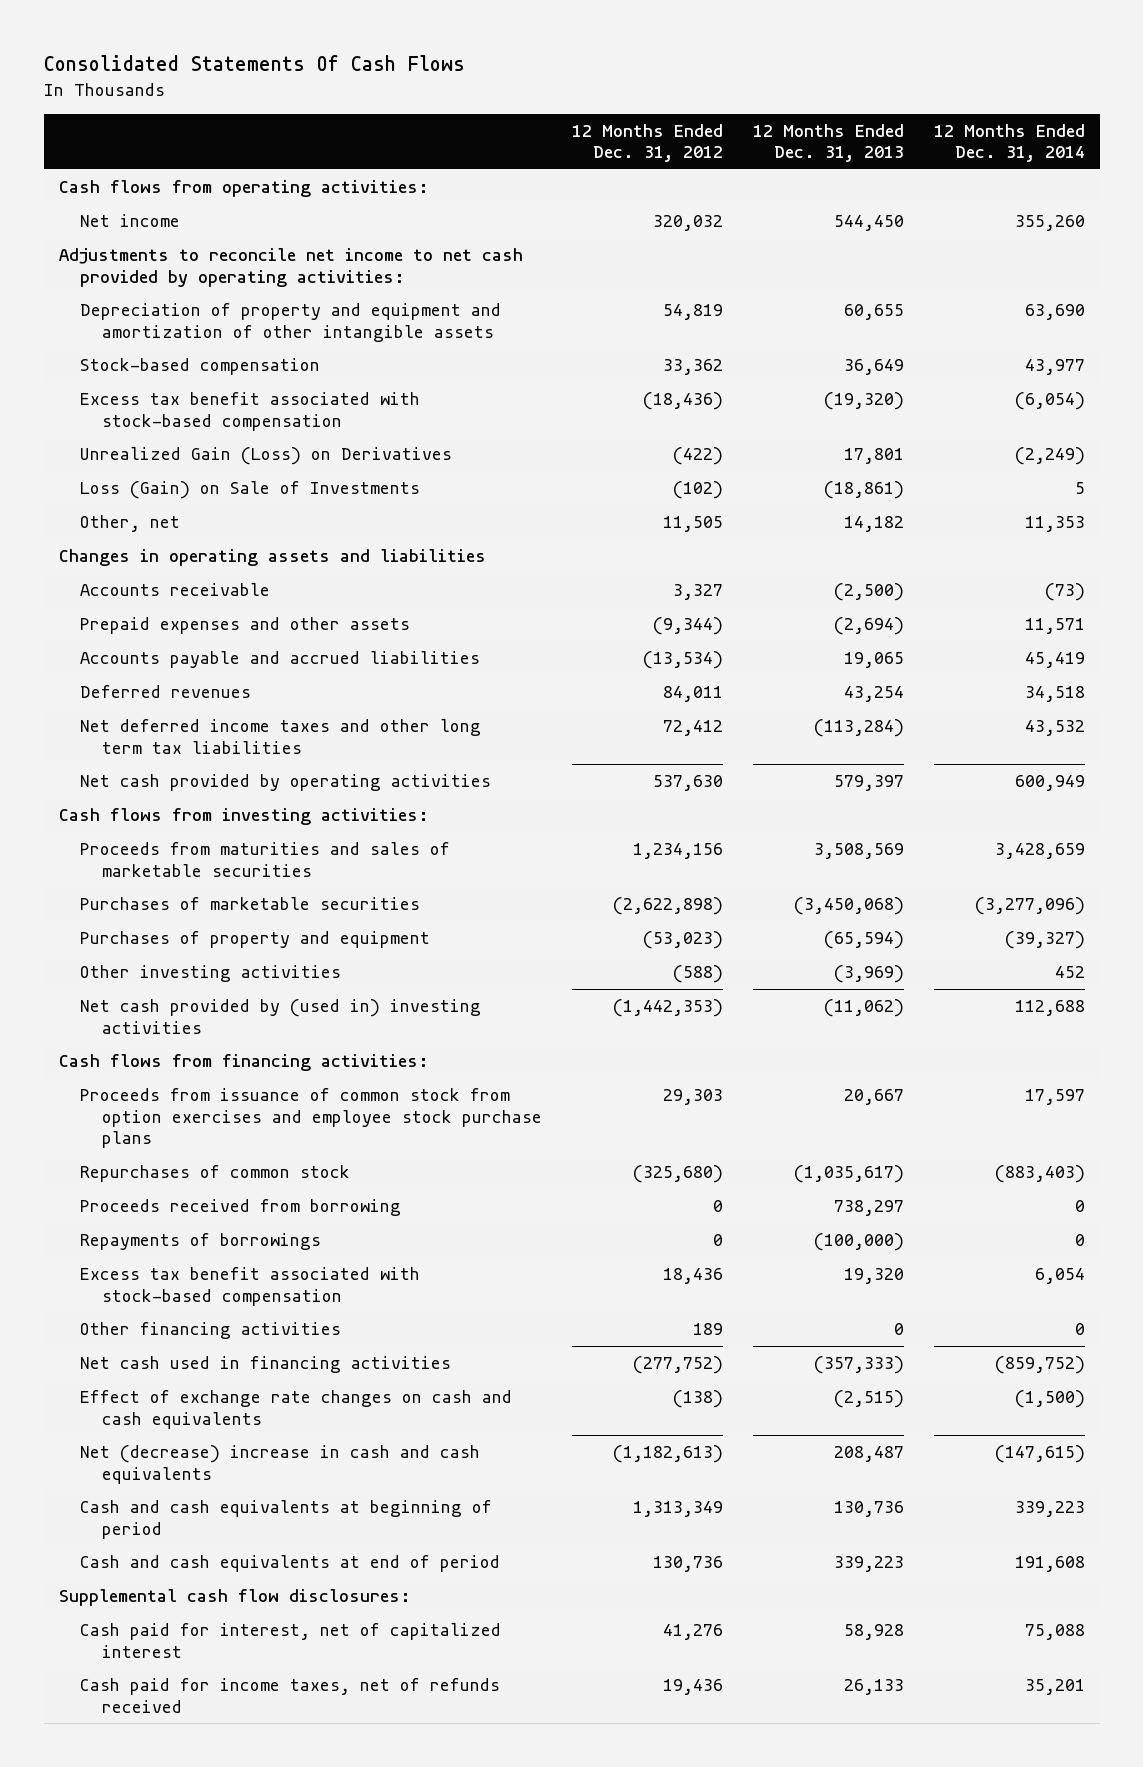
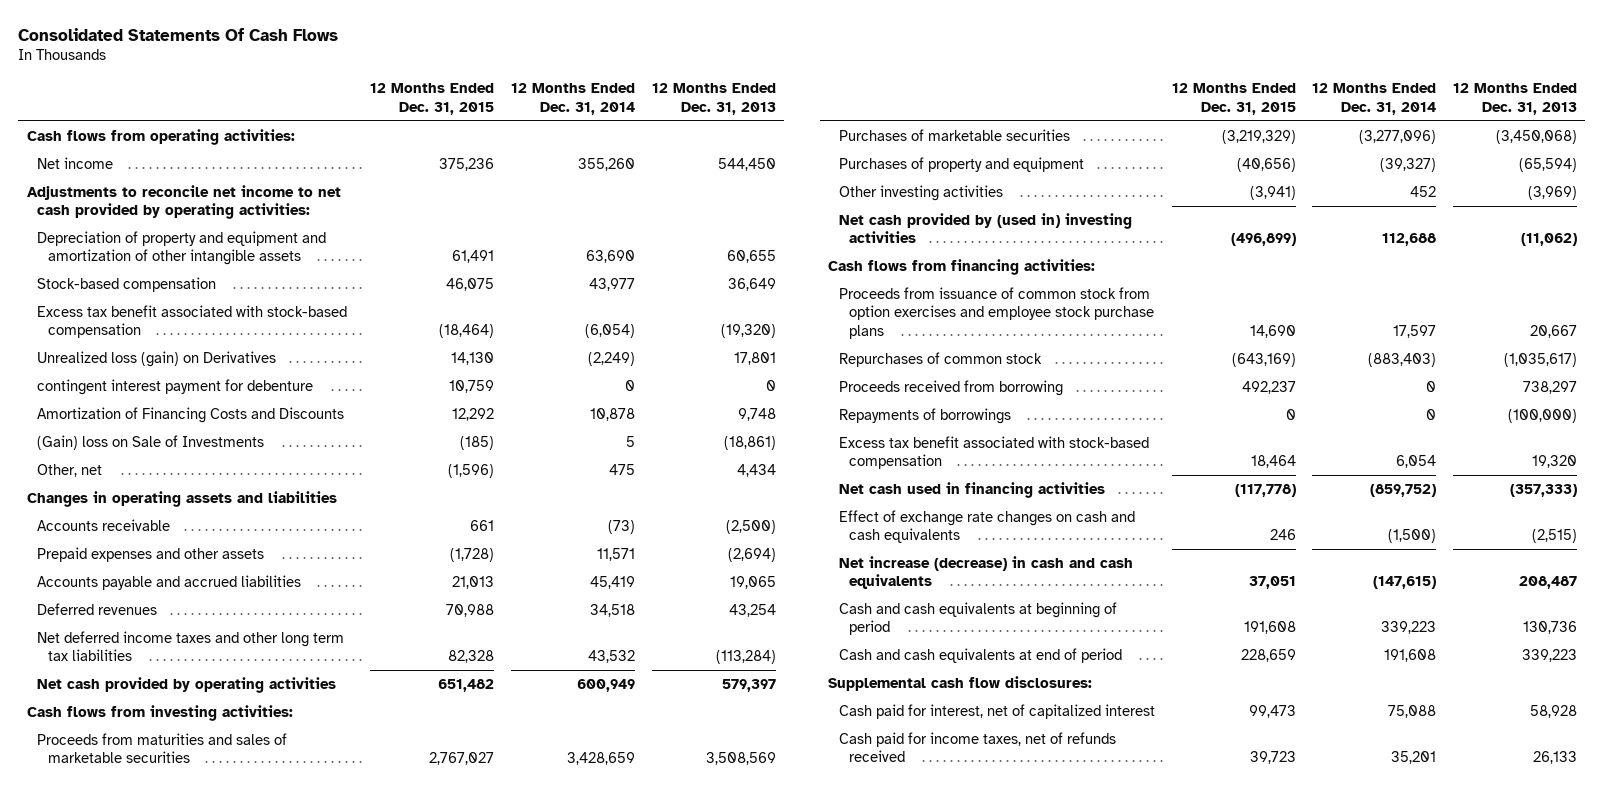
[572,123,724,163] 12 Months Ended Dec. 31, 2012 -> none
none -> [370,83,495,115] 12 Months Ended Dec. 31, 2015
[80,447,453,466] Unrealized Gain (Loss) on Derivatives -> [37,350,277,367] Unrealized loss (gain) on Derivatives
none -> [37,378,314,395] contingent interest payment for debenture
none -> [37,406,345,423] Amortization of Financing Costs and Discounts
[80,481,421,500] Loss (Gain) on Sale of Investments -> [37,434,265,450] (Gain) loss on Sale of Investments
[843,516,904,533] 14,182 -> [736,463,776,477] 4,434
[1024,516,1085,533] 11,353 -> [608,463,635,475] 475
[80,1322,342,1340] Other financing activities -> none
[80,1445,481,1484] Net (decrease) increase in cash and cash equivalents -> [838,555,1133,590] Net increase (decrease) in cash and cash equivalents

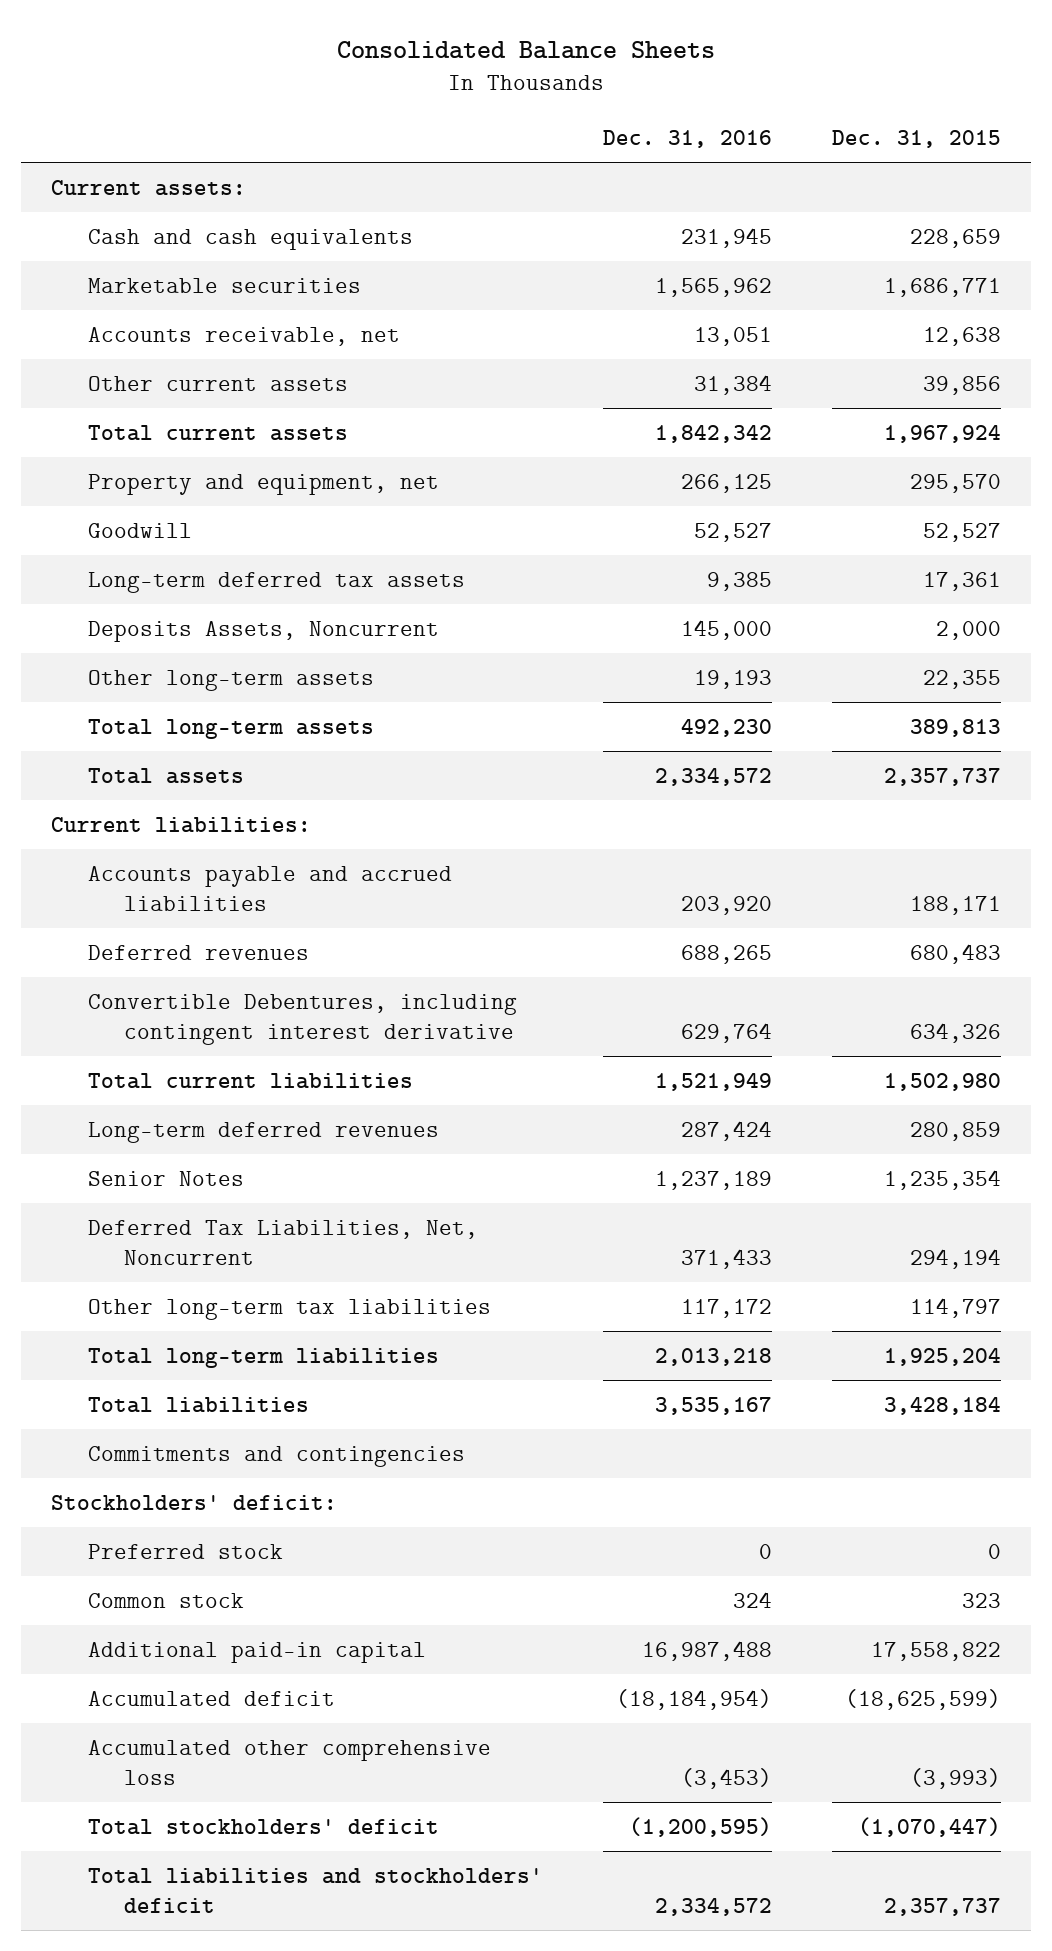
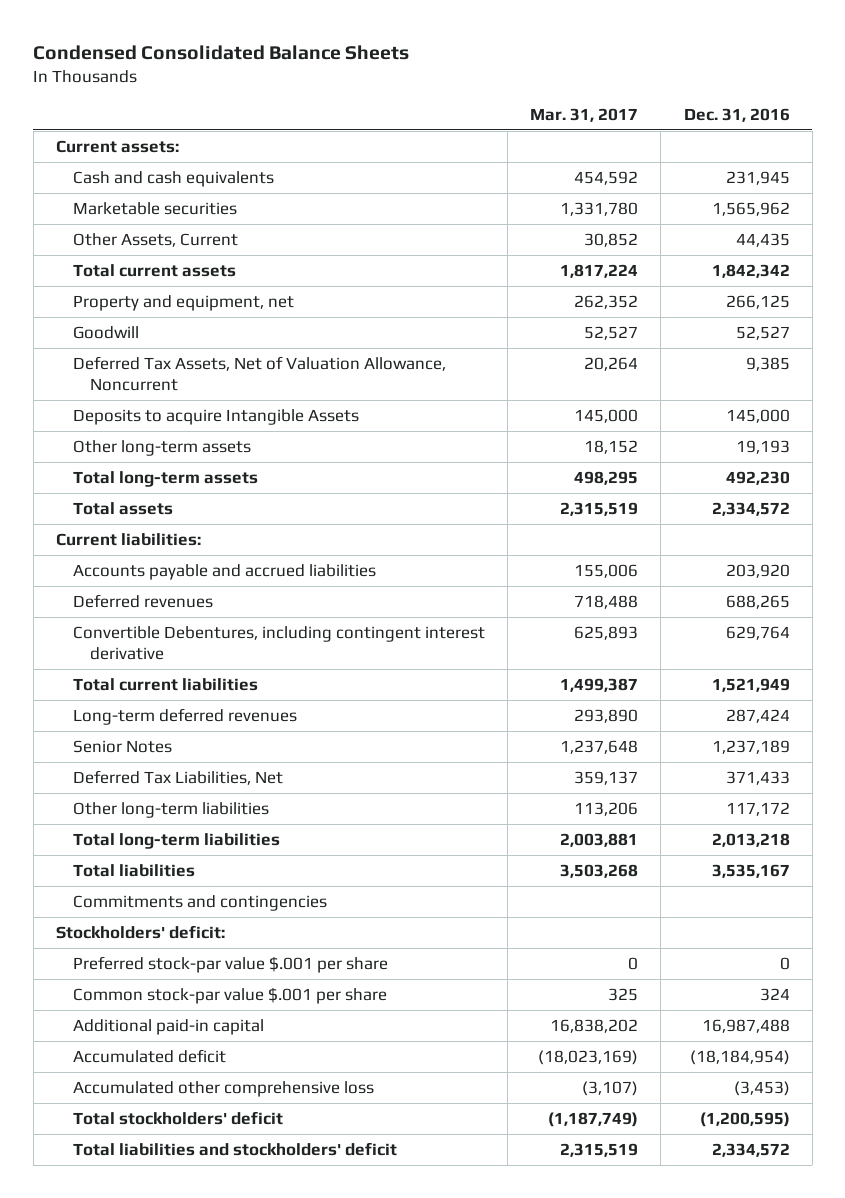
[337,40,716,59] Consolidated Balance Sheets -> [33,45,410,61] Condensed Consolidated Balance Sheets
[832,129,1002,148] Dec. 31, 2015 -> none
none -> [530,107,639,122] Mar. 31, 2017
[87,326,400,346] Accounts receivable, net -> none
[87,375,348,391] Other current assets -> [72,232,238,247] Other Assets, Current
[693,374,772,395] 31,384 -> [735,232,790,247] 44,435
[87,571,465,593] Long-term deferred tax assets -> [72,355,446,391] Deferred Tax Assets, Net of Valuation Allowance, Noncurrent
[87,620,439,642] Deposits Assets, Noncurrent -> [72,408,359,425] Deposits to acquire Intangible Assets
[87,1219,478,1265] Deferred Tax Liabilities, Net, Noncurrent -> [72,769,283,785] Deferred Tax Liabilities, Net
[87,1298,491,1320] Other long-term tax liabilities -> [72,801,269,818] Other long-term liabilities
[87,1543,283,1559] Preferred stock -> [72,955,388,973] Preferred stock-par value $.001 per share
[87,1592,244,1608] Common stock -> [72,986,387,1004] Common stock-par value $.001 per share

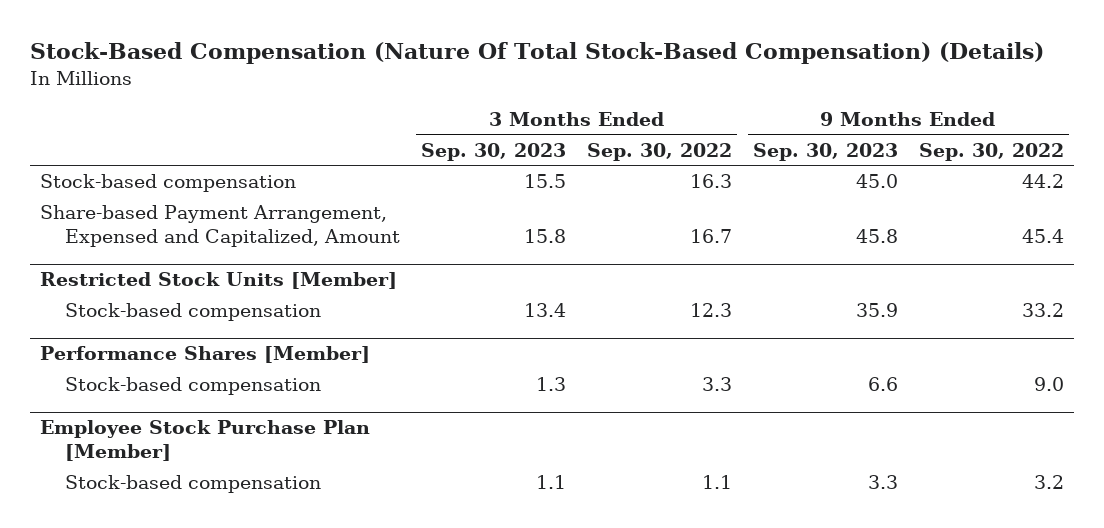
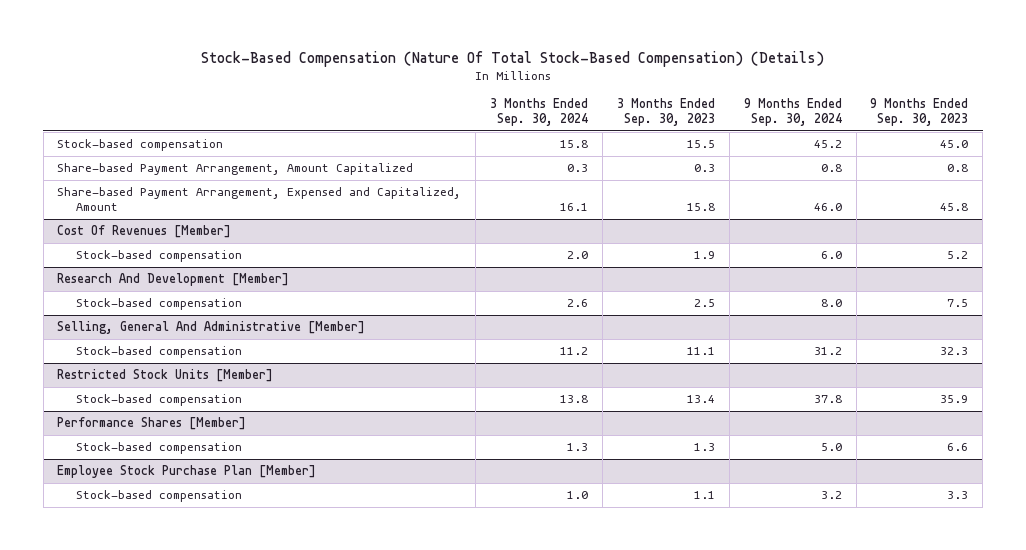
[587,142,733,161] Sep. 30, 2022 -> none
[918,142,1064,161] Sep. 30, 2022 -> none
none -> [490,98,589,127] 3 Months Ended Sep. 30, 2024
none -> [743,98,842,127] 9 Months Ended Sep. 30, 2024
none -> [57,163,414,176] Share-based Payment Arrangement, Amount Capitalized
none -> [57,225,232,239] Cost Of Revenues [Member]
none -> [75,250,242,263] Stock-based compensation
none -> [57,273,290,287] Research And Development [Member]
none -> [75,298,242,311] Stock-based compensation
none -> [57,321,366,335] Selling, General And Administrative [Member]
none -> [75,346,242,359] Stock-based compensation

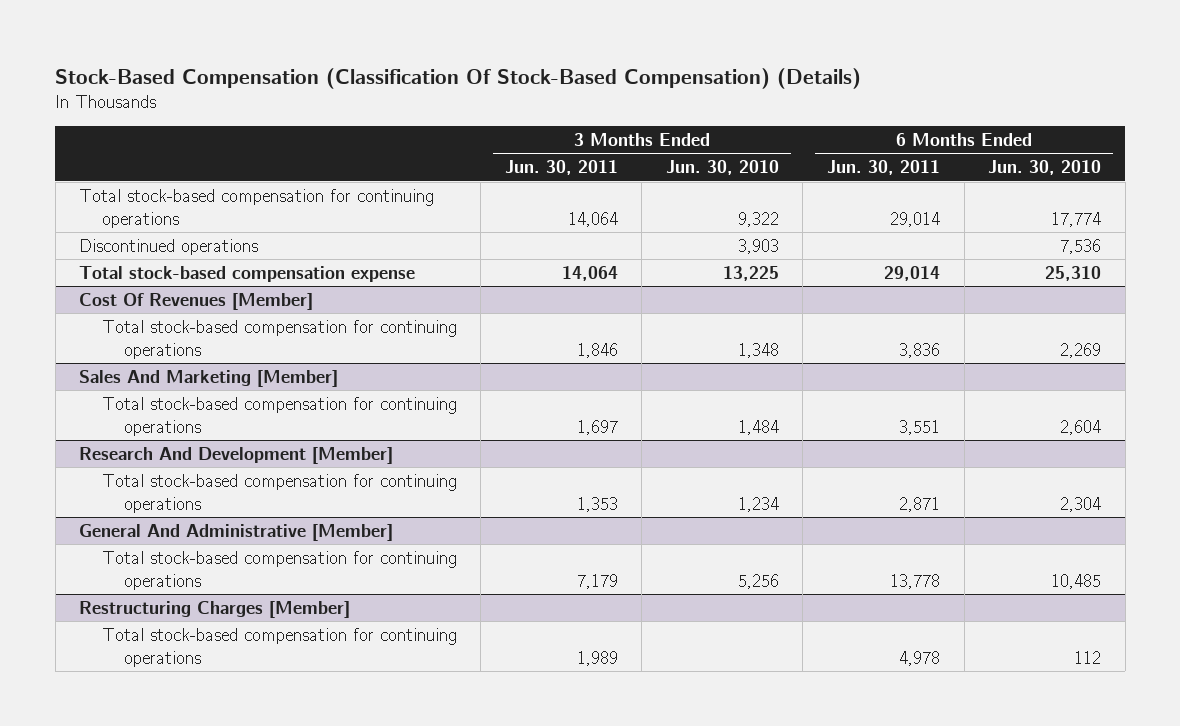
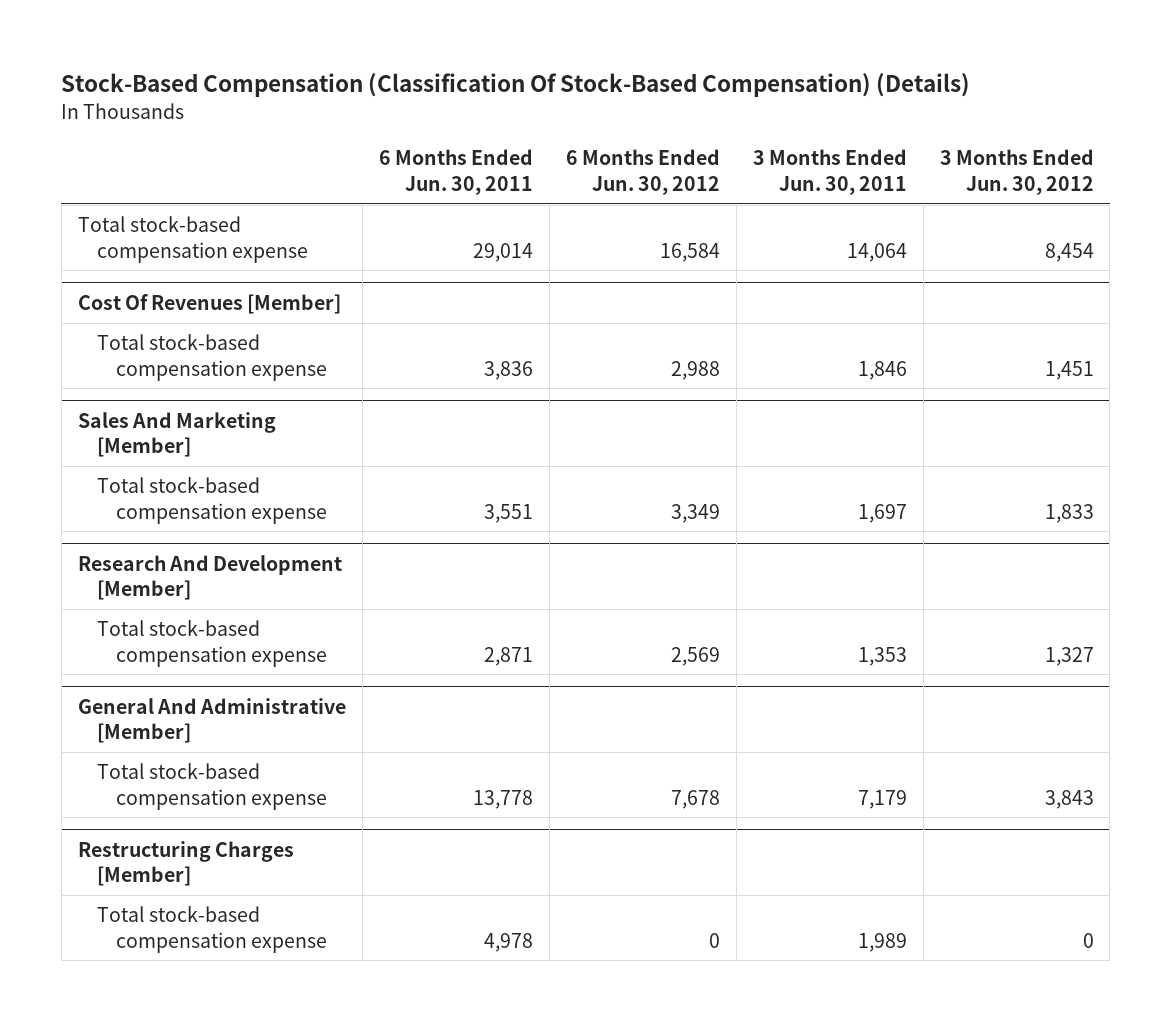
[665,160,779,176] Jun. 30, 2010 -> none
[988,160,1102,176] Jun. 30, 2010 -> none
none -> [565,149,720,195] 6 Months Ended Jun. 30, 2012
none -> [939,149,1094,195] 3 Months Ended Jun. 30, 2012
[79,188,435,228] Total stock-based compensation for continuing operations -> none
[79,238,259,255] Discontinued operations -> none
[101,319,457,359] Total stock-based compensation for continuing operations -> [97,334,328,381] Total stock-based compensation expense
[101,396,457,436] Total stock-based compensation for continuing operations -> [97,477,328,524] Total stock-based compensation expense
[101,473,457,513] Total stock-based compensation for continuing operations -> [97,620,328,667] Total stock-based compensation expense
[101,550,457,590] Total stock-based compensation for continuing operations -> [97,763,328,810] Total stock-based compensation expense
[101,627,457,667] Total stock-based compensation for continuing operations -> [97,906,328,953] Total stock-based compensation expense

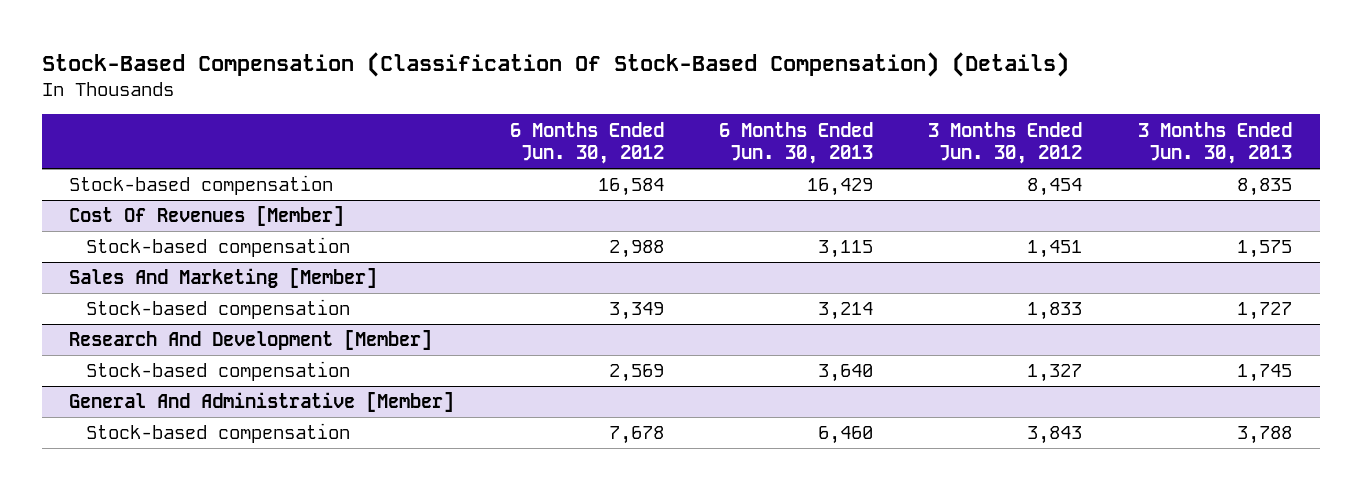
[378,149,533,195] 6 Months Ended Jun. 30, 2011 -> none
[752,149,907,195] 3 Months Ended Jun. 30, 2011 -> none
none -> [719,121,874,165] 6 Months Ended Jun. 30, 2013
none -> [1137,121,1292,165] 3 Months Ended Jun. 30, 2013
[77,216,309,263] Total stock-based compensation expense -> [69,175,334,196] Stock-based compensation
[97,334,328,381] Total stock-based compensation expense -> [86,237,351,258] Stock-based compensation
[97,477,328,524] Total stock-based compensation expense -> [86,299,351,320] Stock-based compensation
[97,620,328,667] Total stock-based compensation expense -> [86,361,351,382] Stock-based compensation
[77,840,294,887] Restructuring Charges [Member] -> none
[97,906,328,953] Total stock-based compensation expense -> none
[97,763,328,810] Total stock-based compensation expense -> [86,423,351,444] Stock-based compensation

